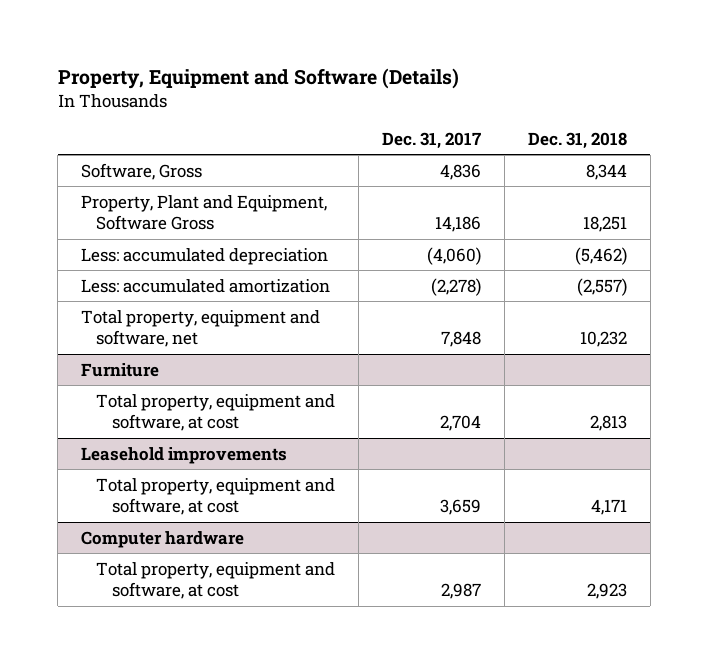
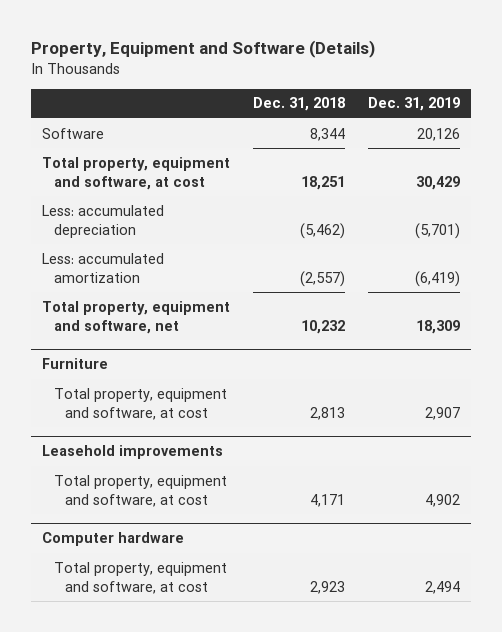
[382,132,482,150] Dec. 31, 2017 -> none
none -> [367,97,460,112] Dec. 31, 2019
[81,162,203,180] Software, Gross -> [42,127,105,139] Software
[81,194,328,231] Property, Plant and Equipment, Software Gross -> [42,156,231,190] Total property, equipment and software, at cost

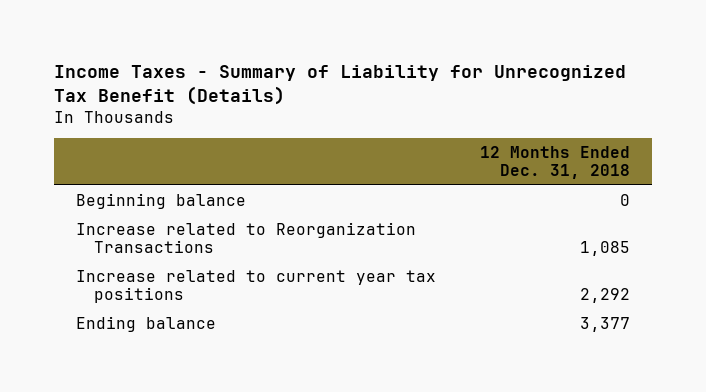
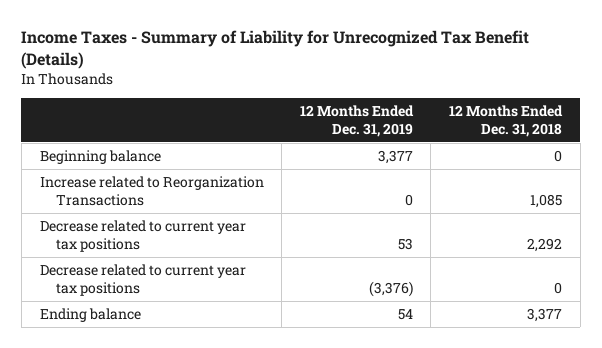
none -> [299,105,414,137] 12 Months Ended Dec. 31, 2019
[75,269,436,304] Increase related to current year tax positions -> [39,220,246,252] Decrease related to current year tax positions
none -> [39,264,246,296] Decrease related to current year tax positions

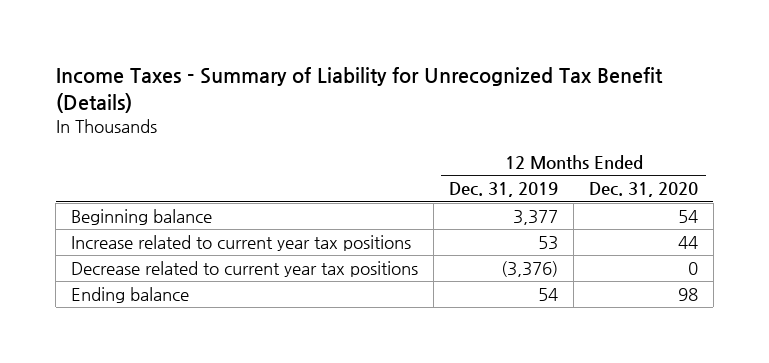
[449,105,564,137] 12 Months Ended Dec. 31, 2018 -> none
none -> [588,182,698,198] Dec. 31, 2020
[39,176,264,206] Increase related to Reorganization Transactions -> none
[39,220,246,252] Decrease related to current year tax positions -> [71,235,412,252] Increase related to current year tax positions

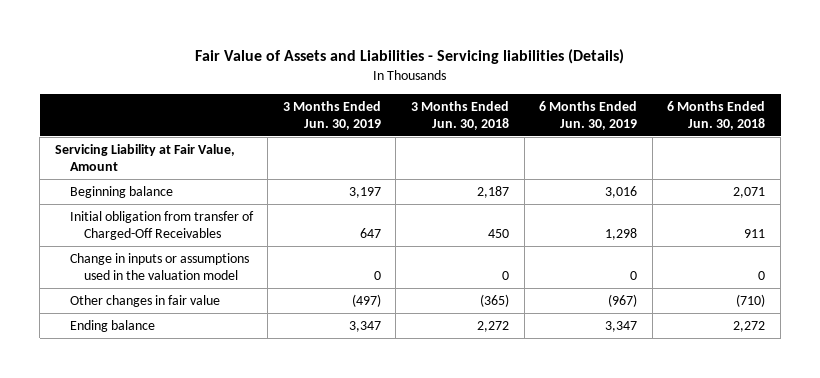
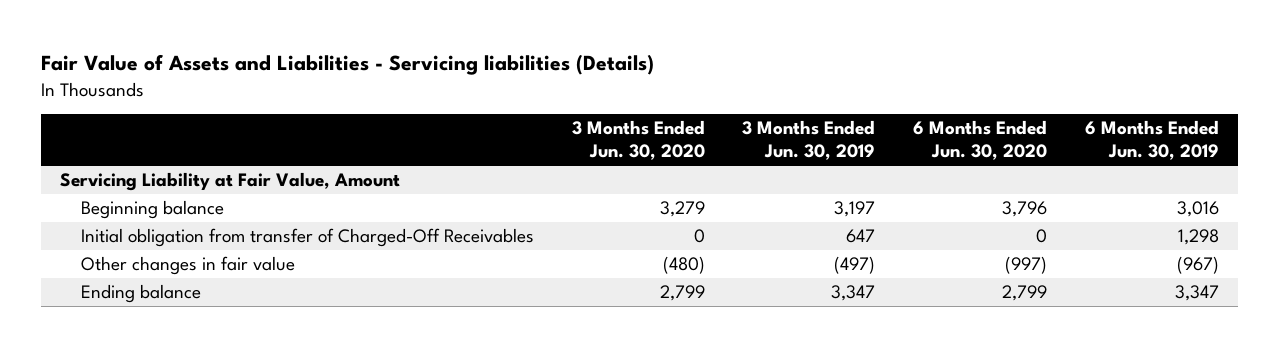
[411,100,510,130] 3 Months Ended Jun. 30, 2018 -> none
[667,100,766,130] 6 Months Ended Jun. 30, 2018 -> none
none -> [571,120,705,161] 3 Months Ended Jun. 30, 2020
none -> [913,120,1048,161] 6 Months Ended Jun. 30, 2020
[69,252,249,281] Change in inputs or assumptions used in the valuation model -> none

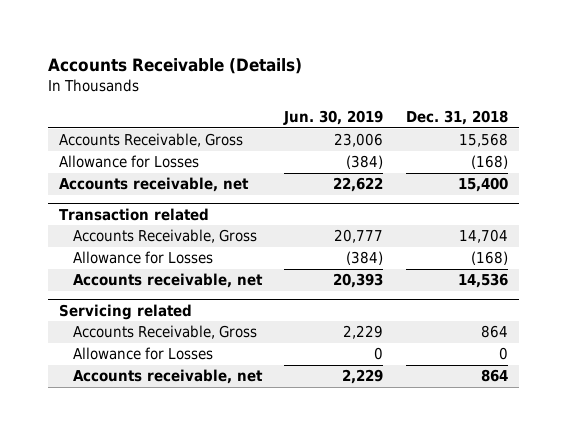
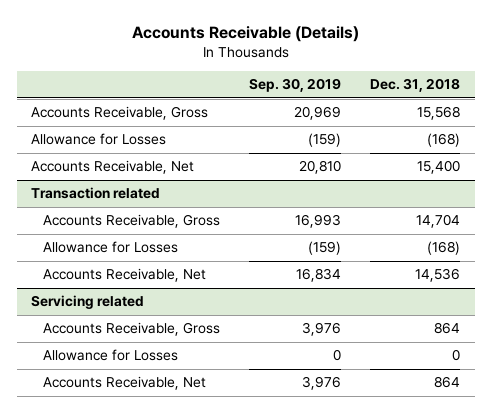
[283,110,384,126] Jun. 30, 2019 -> none
none -> [249,78,342,93] Sep. 30, 2019
[59,177,250,193] Accounts receivable, net -> [31,160,195,175] Accounts Receivable, Net
[73,273,264,289] Accounts receivable, net -> [43,268,207,283] Accounts Receivable, Net
[73,369,264,385] Accounts receivable, net -> [43,376,207,391] Accounts Receivable, Net

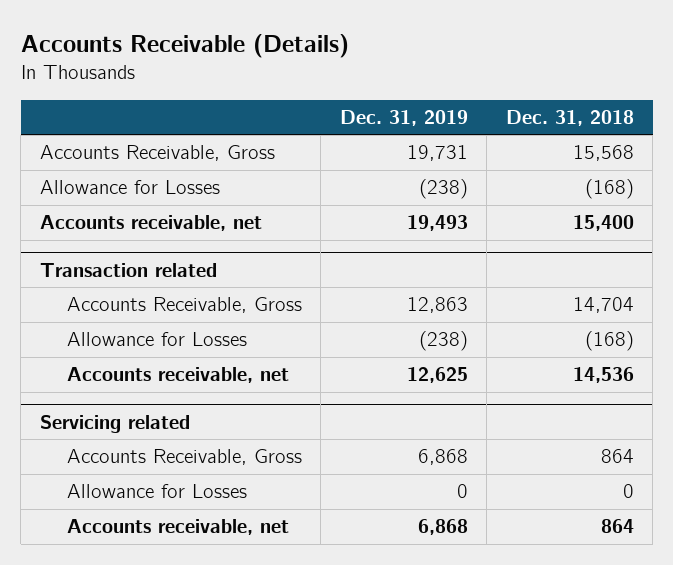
[249,78,342,93] Sep. 30, 2019 -> none
none -> [339,109,468,126] Dec. 31, 2019
[31,160,195,175] Accounts Receivable, Net -> [39,215,262,232] Accounts receivable, net
[43,268,207,283] Accounts Receivable, Net -> [66,367,289,384] Accounts receivable, net
[43,376,207,391] Accounts Receivable, Net -> [66,519,289,536] Accounts receivable, net

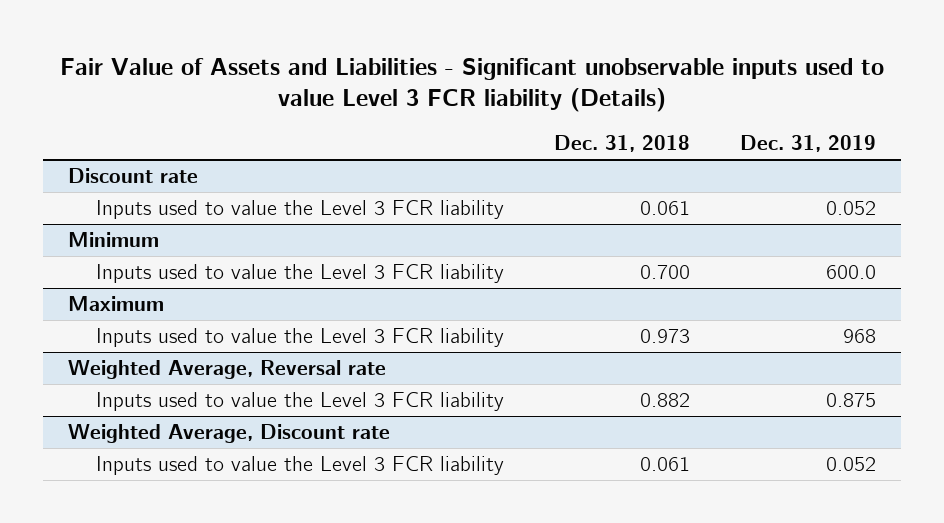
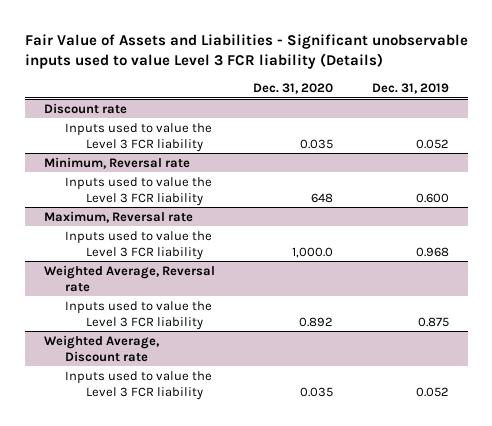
[553,135,690,153] Dec. 31, 2018 -> none
none -> [253,83,334,95] Dec. 31, 2020
[68,232,160,248] Minimum -> none
[68,296,165,312] Maximum -> none
none -> [43,156,190,169] Minimum, Reversal rate
[825,265,876,280] 600.0 -> [415,192,449,203] 0.600
none -> [43,210,193,223] Maximum, Reversal rate
[842,329,876,344] 968 -> [415,246,449,257] 0.968

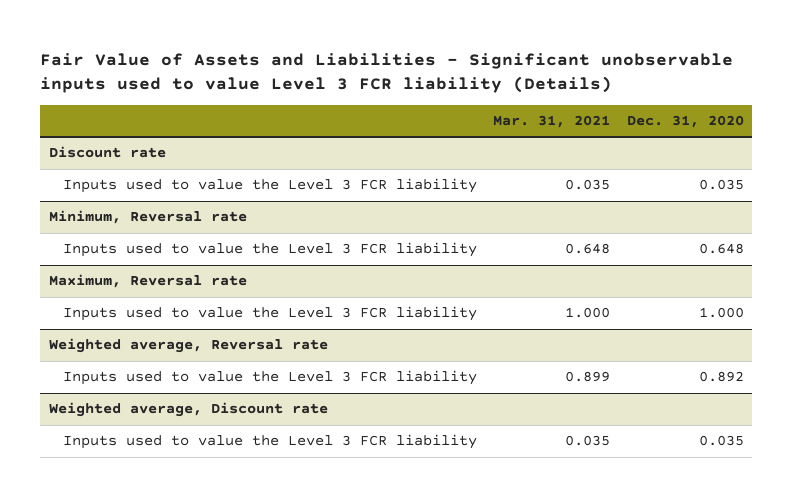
[371,83,449,95] Dec. 31, 2019 -> none
none -> [493,115,611,129] Mar. 31, 2021
[311,192,334,203] 648 -> [698,243,744,255] 0.648
[292,246,334,258] 1,000.0 -> [698,307,744,319] 1.000
[43,264,215,292] Weighted Average, Reversal rate -> [48,338,328,354] Weighted average, Reversal rate
[43,334,159,362] Weighted Average, Discount rate -> [48,402,328,418] Weighted average, Discount rate

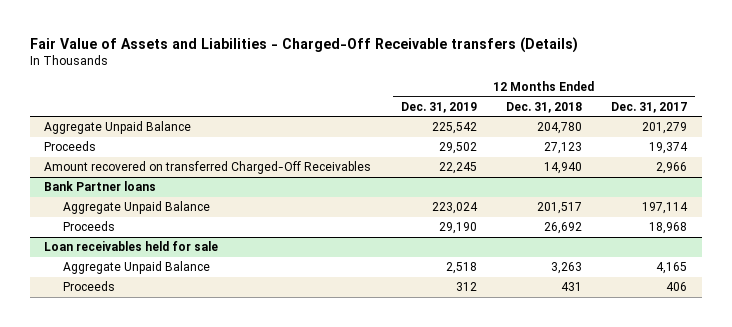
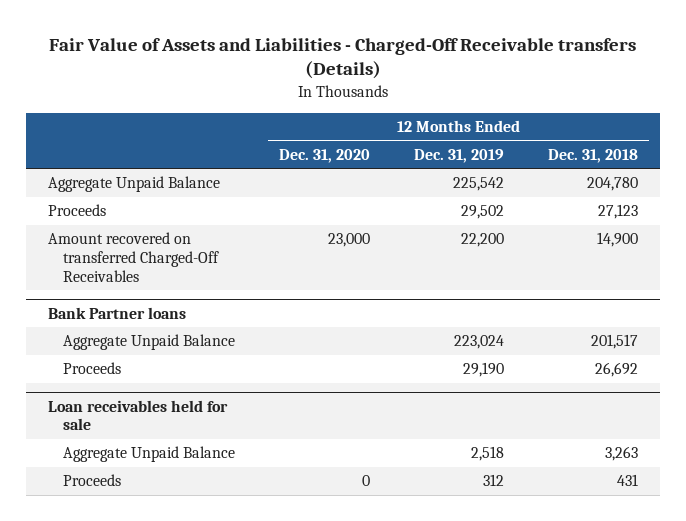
[611,101,688,113] Dec. 31, 2017 -> none
none -> [279,148,371,163] Dec. 31, 2020
[438,162,477,175] 22,245 -> [461,233,505,248] 22,200
[544,162,583,175] 14,940 -> [596,232,638,248] 14,900

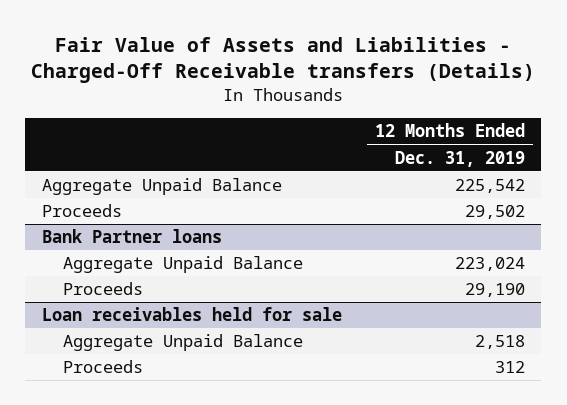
[279,148,371,163] Dec. 31, 2020 -> none
[547,148,638,163] Dec. 31, 2018 -> none
[47,232,220,282] Amount recovered on transferred Charged-Off Receivables -> none

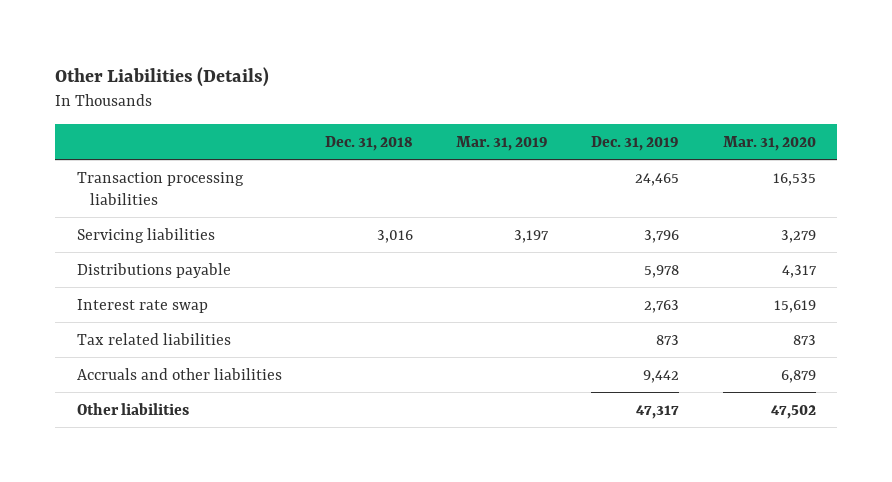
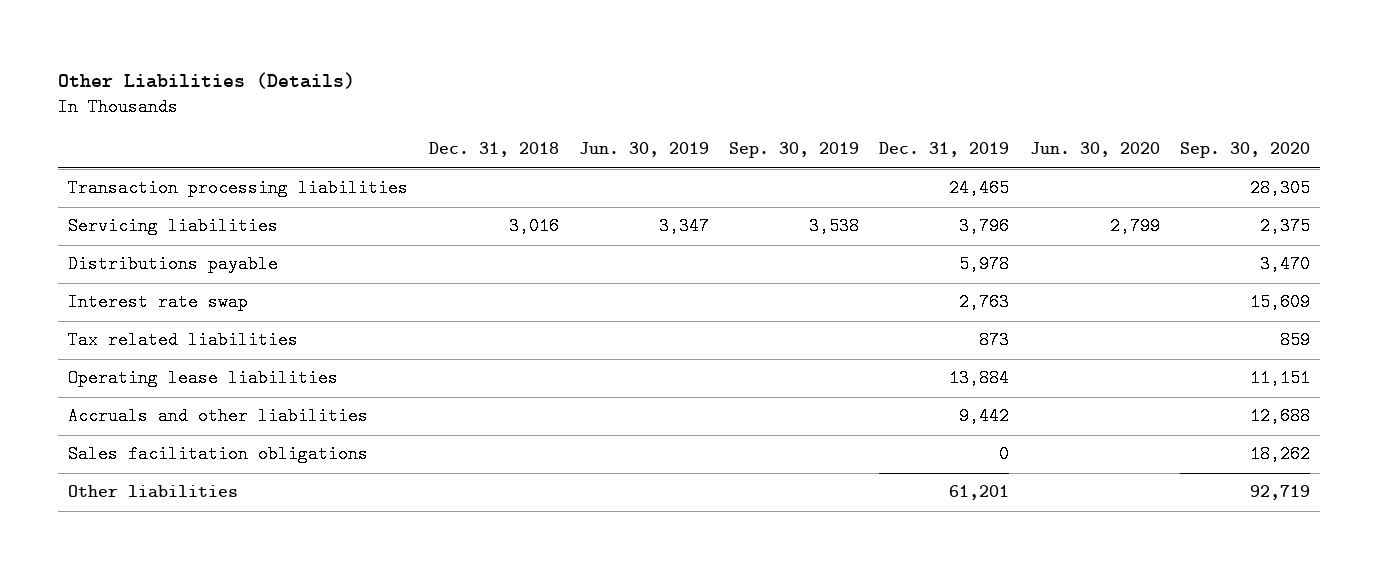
[456,135,549,151] Mar. 31, 2019 -> none
[722,135,816,151] Mar. 31, 2020 -> none
none -> [578,142,709,158] Jun. 30, 2019
none -> [729,142,860,159] Sep. 30, 2019
none -> [1029,142,1160,158] Jun. 30, 2020
none -> [1179,142,1310,159] Sep. 30, 2020
none -> [68,369,339,388] Operating lease liabilities
none -> [68,445,369,464] Sales facilitation obligations
[636,404,680,419] 47,317 -> [949,485,1010,501] 61,201

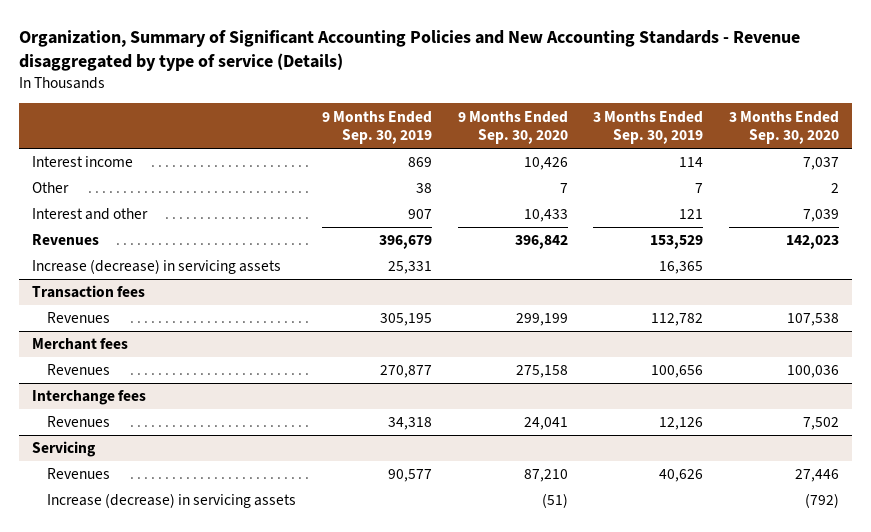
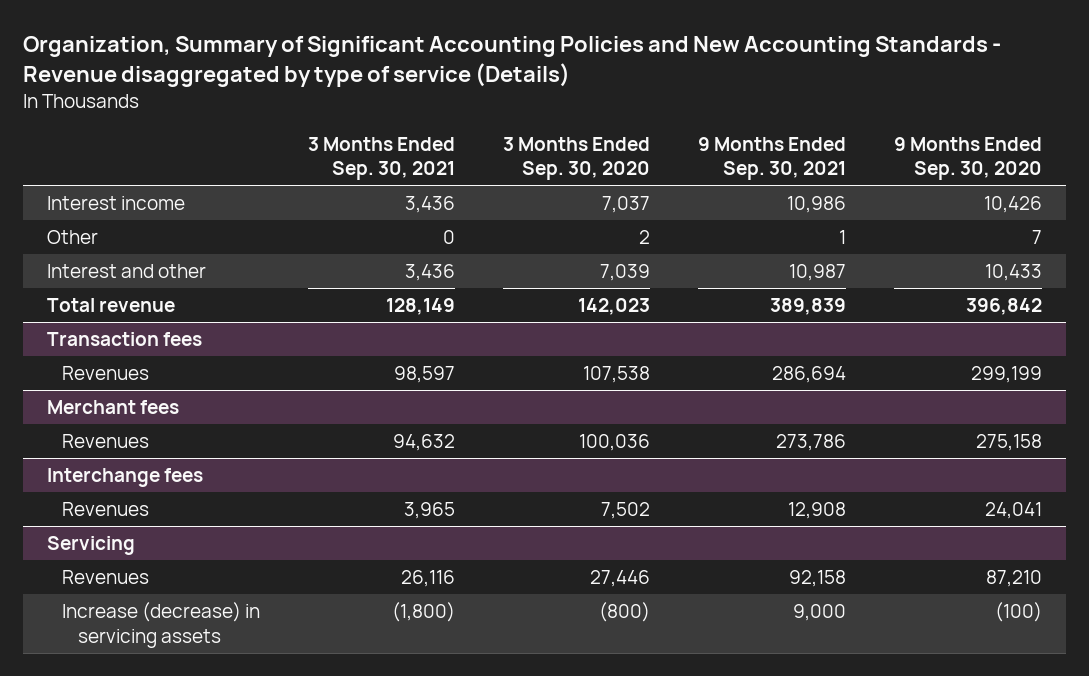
[321,110,432,145] 9 Months Ended Sep. 30, 2019 -> none
[593,110,704,145] 3 Months Ended Sep. 30, 2019 -> none
none -> [308,136,456,181] 3 Months Ended Sep. 30, 2021
none -> [698,136,847,181] 9 Months Ended Sep. 30, 2021
[31,259,281,275] Increase (decrease) in servicing assets -> none
[31,234,99,246] Revenues -> [46,298,175,313] Total revenue
[541,493,568,509] (51) -> [995,602,1043,623] (100)
[804,493,839,509] (792) -> [599,602,651,623] (800)

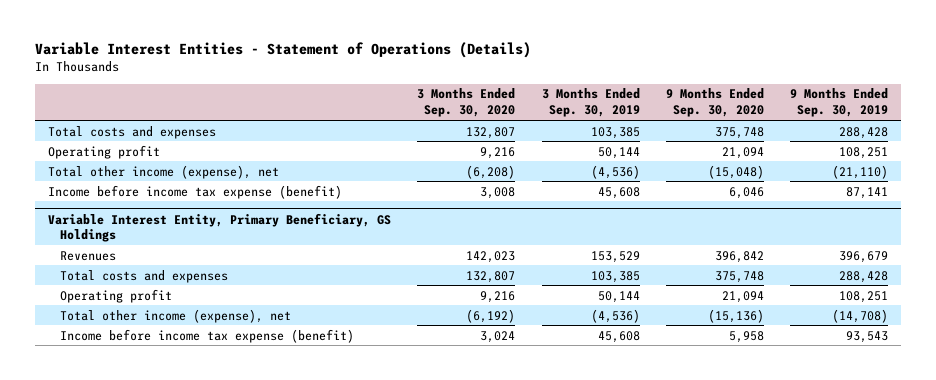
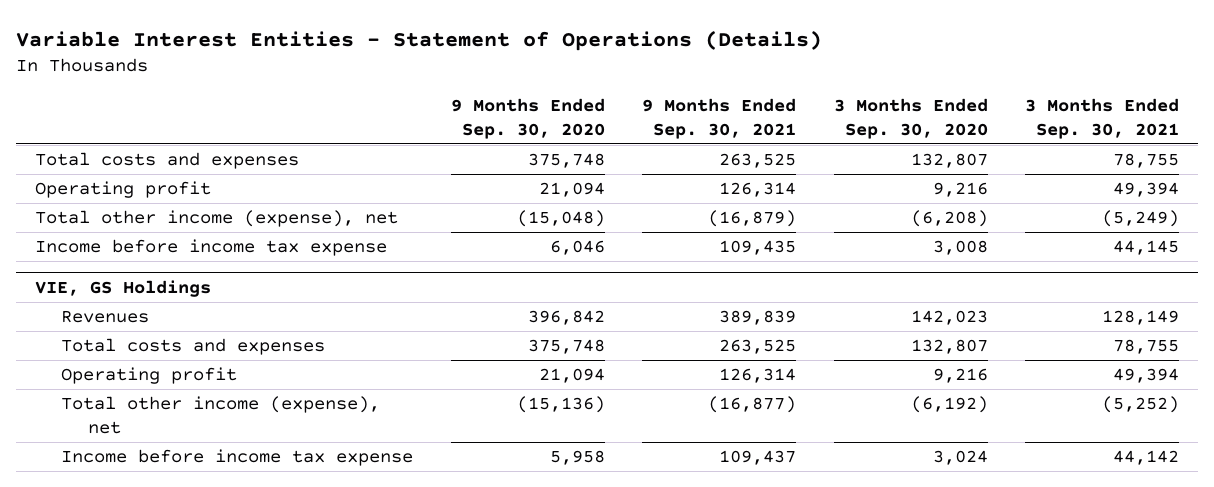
[541,88,640,118] 3 Months Ended Sep. 30, 2019 -> none
[790,88,889,118] 9 Months Ended Sep. 30, 2019 -> none
none -> [642,97,797,139] 9 Months Ended Sep. 30, 2021
none -> [1024,97,1179,139] 3 Months Ended Sep. 30, 2021
[47,212,391,243] Variable Interest Entity, Primary Beneficiary, GS Holdings -> none
[47,184,342,199] Income before income tax expense (benefit) -> [34,239,387,257] Income before income tax expense
none -> [34,280,211,298] VIE, GS Holdings
[59,328,354,343] Income before income tax expense (benefit) -> [61,449,414,467] Income before income tax expense

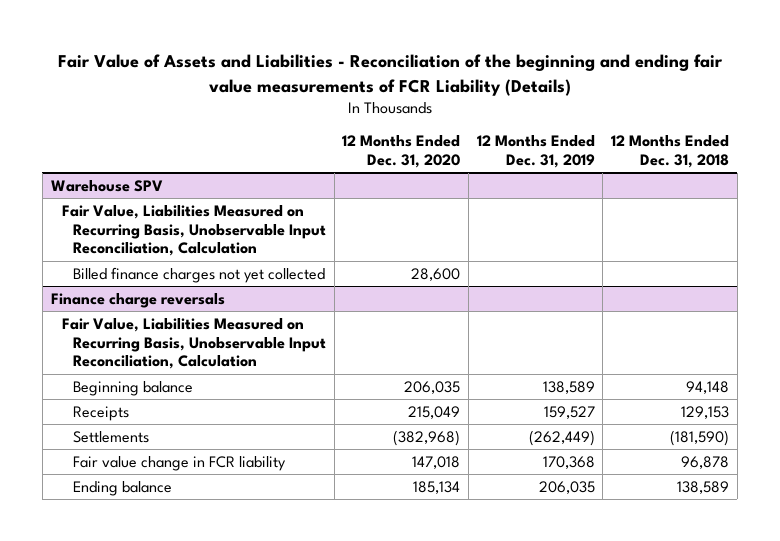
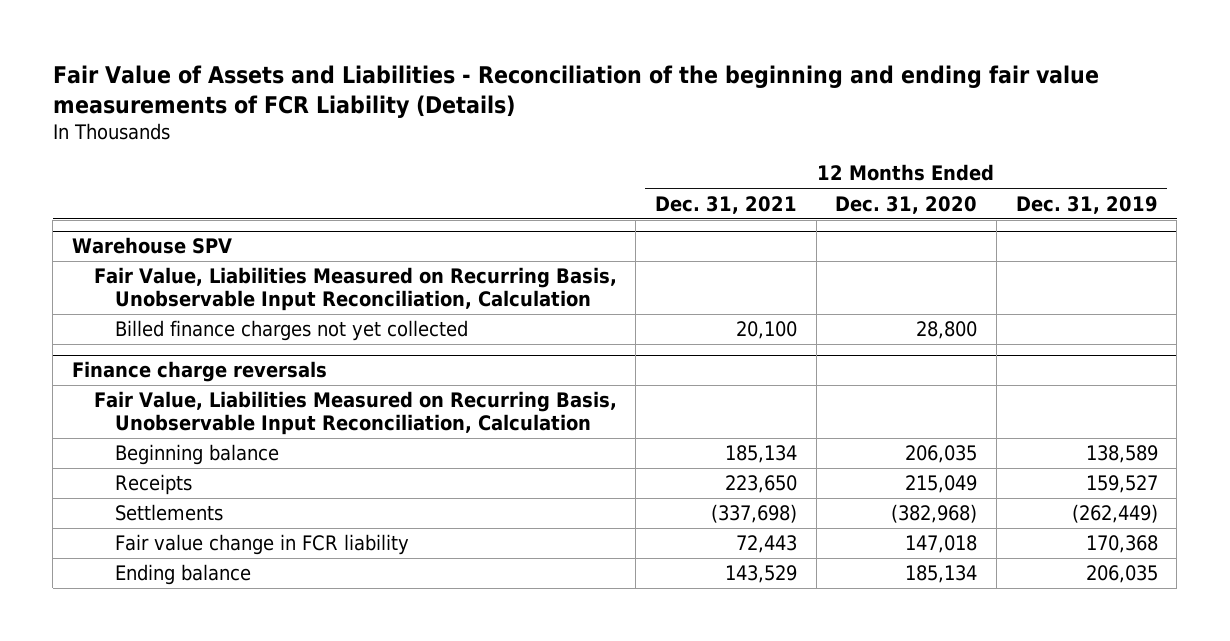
[611,135,730,169] 12 Months Ended Dec. 31, 2018 -> none
none -> [654,195,797,214] Dec. 31, 2021
[411,267,461,281] 28,600 -> [916,321,978,340] 28,800

